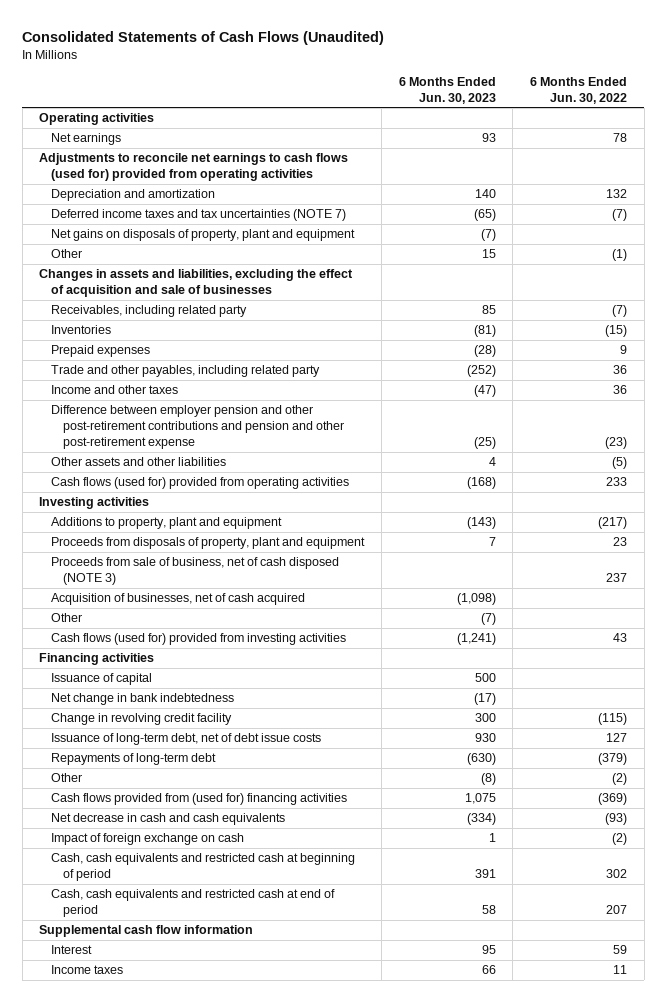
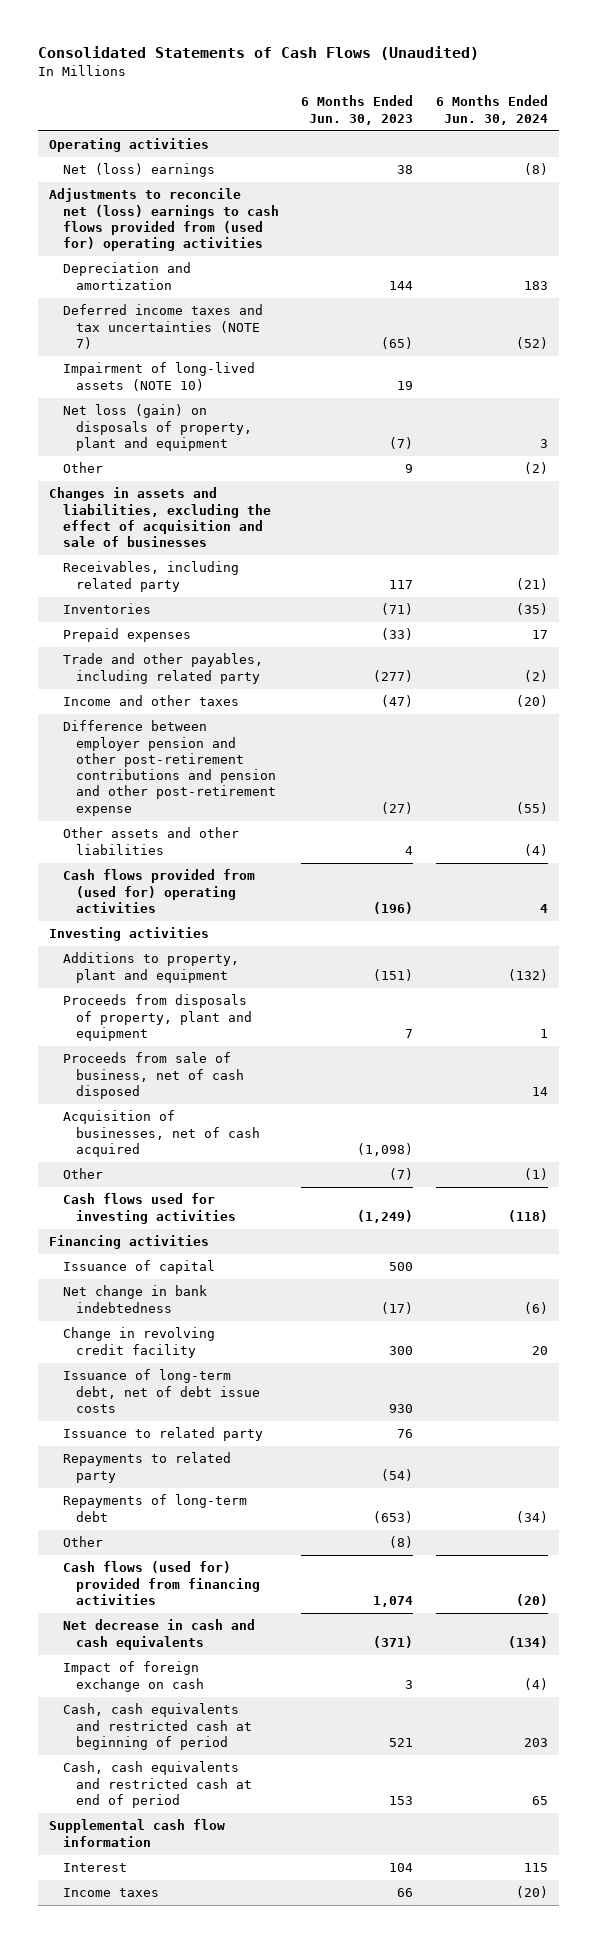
[530,76,628,104] 6 Months Ended Jun. 30, 2022 -> none
none -> [435,95,548,125] 6 Months Ended Jun. 30, 2024
[51,133,122,146] Net earnings -> [62,163,215,178] Net (loss) earnings
[481,133,496,143] 93 -> [397,165,414,175] 38
[39,153,349,182] Adjustments to reconcile net earnings to cash flows (used for) provided from operating activities -> [49,188,279,252] Adjustments to reconcile net (loss) earnings to cash flows provided from (used for) operating activities
[474,189,496,199] 140 -> [389,280,414,290] 144
none -> [62,362,255,391] Impairment of long-lived assets (NOTE 10)
[51,229,356,242] Net gains on disposals of property, plant and equipment -> [62,404,252,451] Net loss (gain) on disposals of property, plant and equipment
[481,249,496,259] 15 -> [405,464,414,474] 9
[481,305,496,315] 85 -> [389,579,414,589] 117
[473,325,496,338] (81) -> [381,603,414,616] (71)
[473,345,496,358] (28) -> [381,628,414,641] (33)
[466,365,496,378] (252) -> [373,669,414,682] (277)
[473,437,496,450] (25) -> [381,801,414,814] (27)
[51,477,350,490] Cash flows (used for) provided from operating activities -> [62,869,255,913] Cash flows provided from (used for) operating activities
[466,477,496,490] (168) -> [373,901,414,914] (196)
[466,517,496,530] (143) -> [373,968,414,981] (151)
[51,557,340,586] Proceeds from sale of business, net of cash disposed (NOTE 3) -> [62,1052,244,1099] Proceeds from sale of business, net of cash disposed
[51,633,347,646] Cash flows (used for) provided from investing activities -> [62,1193,236,1224] Cash flows used for investing activities
[456,633,496,646] (1,241) -> [357,1209,414,1223] (1,249)
none -> [62,1427,263,1442] Issuance to related party
none -> [62,1452,231,1483] Repayments to related party
[466,753,496,766] (630) -> [373,1510,414,1523] (653)
[51,793,348,806] Cash flows provided from (used for) financing activities -> [62,1561,260,1605] Cash flows (used for) provided from financing activities
[464,793,496,805] 1,075 -> [373,1595,414,1607] 1,074
[466,813,496,826] (334) -> [373,1635,414,1648] (371)
[488,833,496,843] 1 -> [405,1679,414,1689] 3
[474,869,496,879] 391 -> [389,1737,414,1747] 521
[481,905,496,915] 58 -> [389,1795,414,1805] 153
[481,945,496,955] 95 -> [389,1863,414,1873] 104

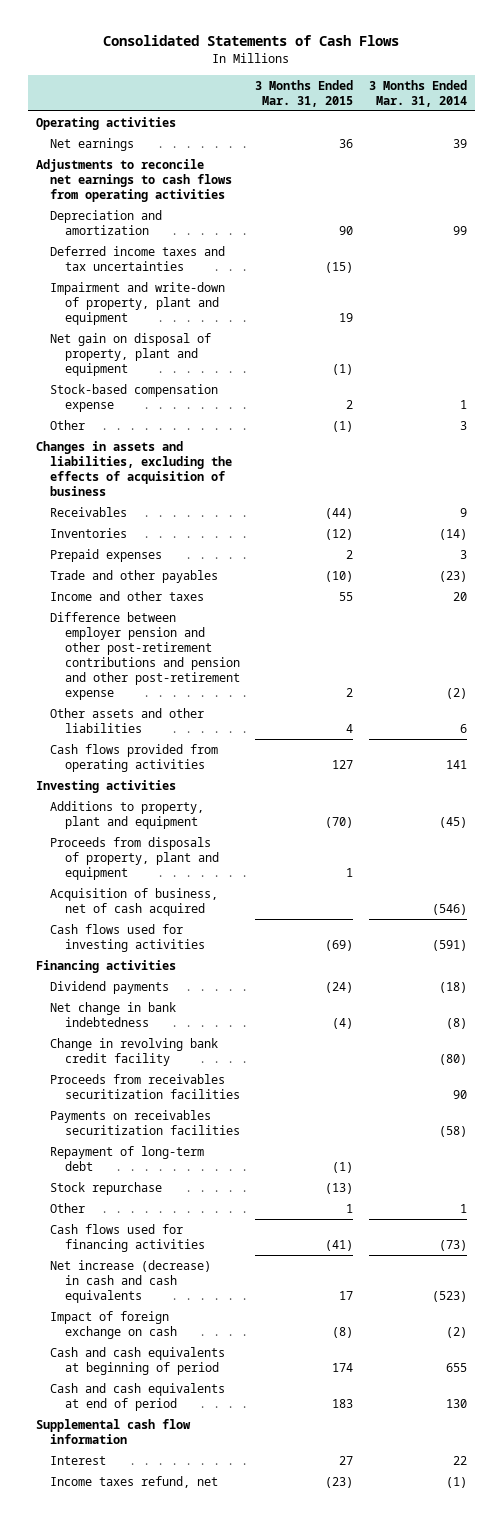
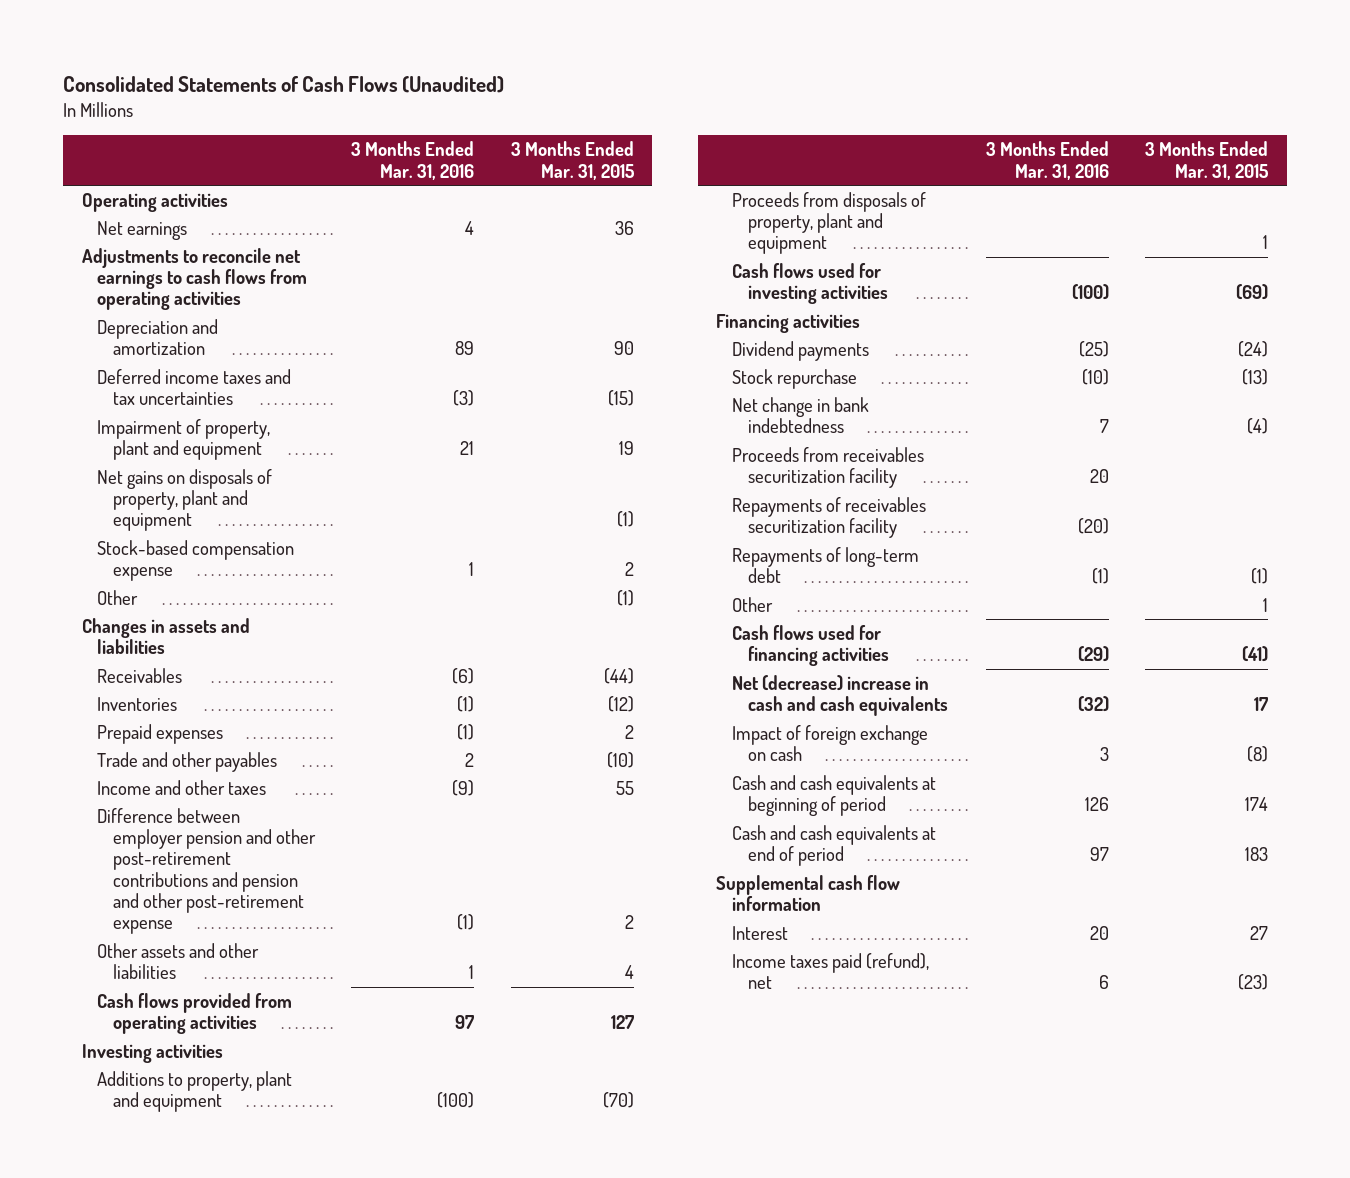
[103,35,400,47] Consolidated Statements of Cash Flows -> [63,76,505,94] Consolidated Statements of Cash Flows (Unaudited)
[369,79,468,107] 3 Months Ended Mar. 31, 2014 -> none
none -> [351,141,475,180] 3 Months Ended Mar. 31, 2016
[50,281,226,326] Impairment and write-down of property, plant and equipment -> [97,418,271,461] Impairment of property, plant and equipment
[50,332,212,377] Net gain on disposal of property, plant and equipment -> [97,468,273,532] Net gains on disposals of property, plant and equipment
[35,440,233,497] Changes in assets and liabilities, excluding the effects of acquisition of business -> [81,617,250,655] Changes in assets and liabilities
[50,887,219,917] Acquisition of business, net of cash acquired -> none
[50,1037,219,1067] Change in revolving bank credit facility -> none
[50,1073,240,1100] Proceeds from receivables securitization facilities -> none
[50,1109,240,1136] Payments on receivables securitization facilities -> none
[50,1145,205,1172] Repayment of long-term debt -> none
[50,1001,177,1028] Net change in bank indebtedness -> [731,396,869,434] Net change in bank indebtedness
none -> [731,446,924,489] Proceeds from receivables securitization facility
none -> [731,496,926,539] Repayments of receivables securitization facility
none -> [731,546,919,584] Repayments of long-term debt
[50,1259,212,1304] Net increase (decrease) in cash and cash equivalents -> [731,674,948,717] Net (decrease) increase in cash and cash equivalents
[50,1475,219,1488] Income taxes refund, net -> [731,952,929,990] Income taxes paid (refund), net

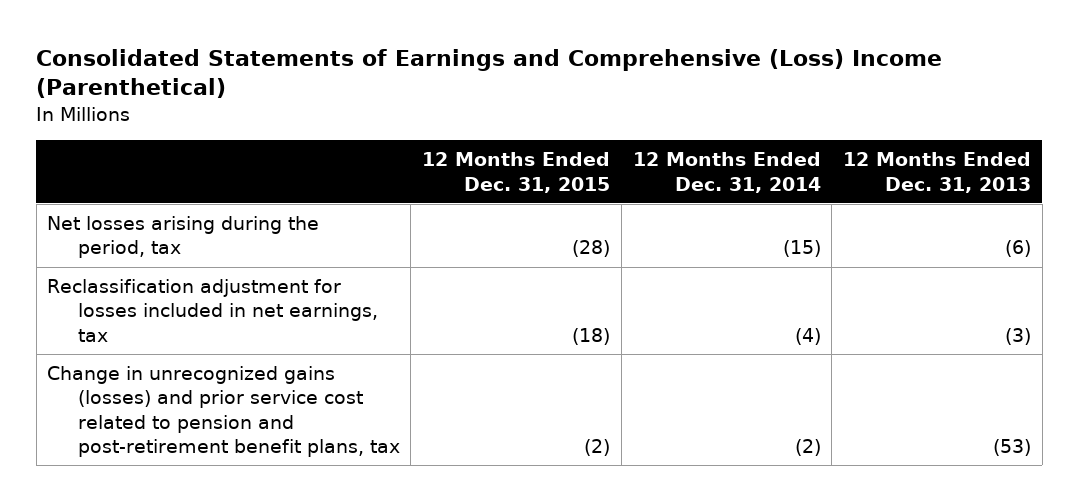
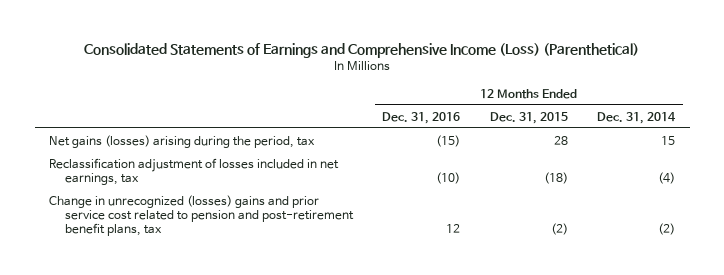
[36,48,943,99] Consolidated Statements of Earnings and Comprehensive (Loss) Income (Parenthetical) -> [84,42,640,58] Consolidated Statements of Earnings and Comprehensive Income (Loss) (Parenthetical)
[843,152,1032,193] 12 Months Ended Dec. 31, 2013 -> none
none -> [382,111,461,124] Dec. 31, 2016
[47,216,320,259] Net losses arising during the period, tax -> [49,134,316,148] Net gains (losses) arising during the period, tax
[572,240,611,258] (28) -> [553,135,568,145] 28
[782,240,821,258] (15) -> [661,135,676,145] 15
[47,279,378,342] Reclassification adjustment for losses included in net earnings, tax -> [49,157,340,186] Reclassification adjustment of losses included in net earnings, tax
[47,366,400,457] Change in unrecognized gains (losses) and prior service cost related to pension and post-retirement benefit plans, tax -> [49,194,354,237] Change in unrecognized (losses) gains and prior service cost related to pension and post-retirement benefit plans, tax

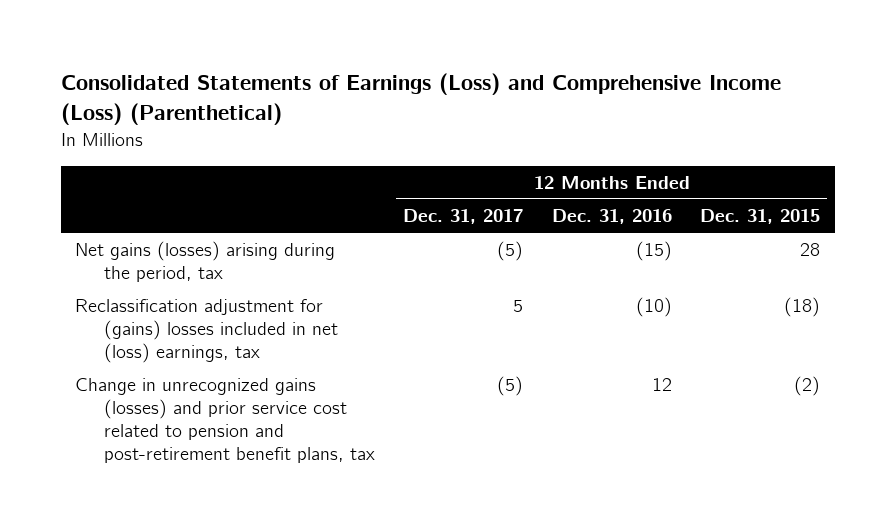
[84,42,640,58] Consolidated Statements of Earnings and Comprehensive Income (Loss) (Parenthetical) -> [60,73,781,126] Consolidated Statements of Earnings (Loss) and Comprehensive Income (Loss) (Parenthetical)
[597,111,677,124] Dec. 31, 2014 -> none
none -> [403,209,524,225] Dec. 31, 2017
[49,157,340,186] Reclassification adjustment of losses included in net earnings, tax -> [74,299,338,364] Reclassification adjustment for (gains) losses included in net (loss) earnings, tax
[49,194,354,237] Change in unrecognized (losses) gains and prior service cost related to pension and post-retirement benefit plans, tax -> [74,378,375,464] Change in unrecognized gains (losses) and prior service cost related to pension and post-retirement benefit plans, tax

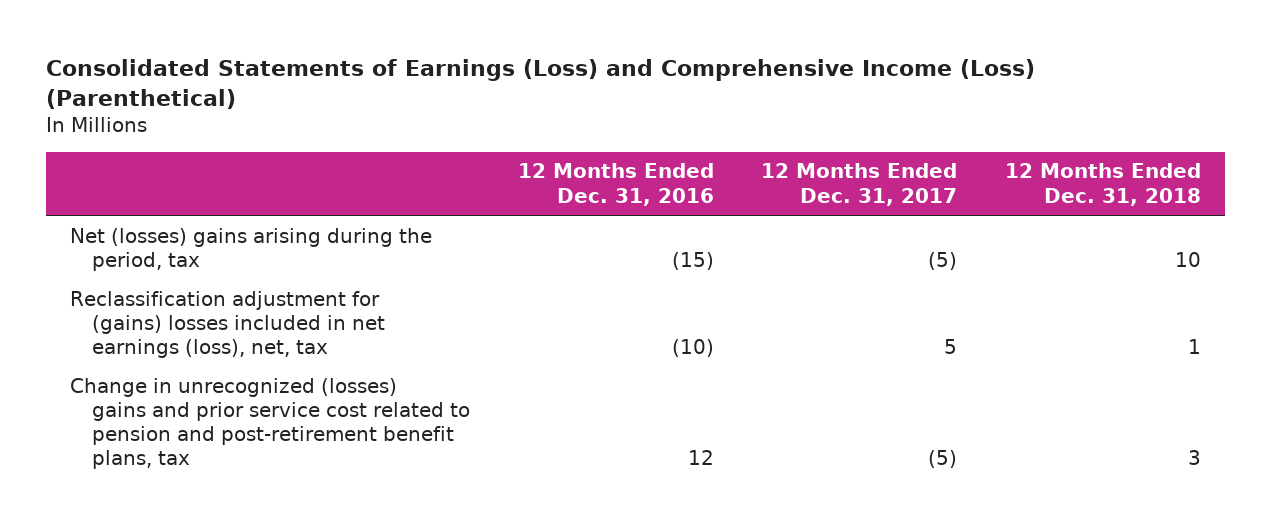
[700,209,821,225] Dec. 31, 2015 -> none
none -> [1004,163,1201,206] 12 Months Ended Dec. 31, 2018
[74,241,335,283] Net gains (losses) arising during the period, tax -> [70,227,433,271] Net (losses) gains arising during the period, tax
[74,299,338,364] Reclassification adjustment for (gains) losses included in net (loss) earnings, tax -> [70,290,385,358] Reclassification adjustment for (gains) losses included in net earnings (loss), net, tax
[74,378,375,464] Change in unrecognized gains (losses) and prior service cost related to pension and post-retirement benefit plans, tax -> [70,377,470,469] Change in unrecognized (losses) gains and prior service cost related to pension and post-retirement benefit plans, tax

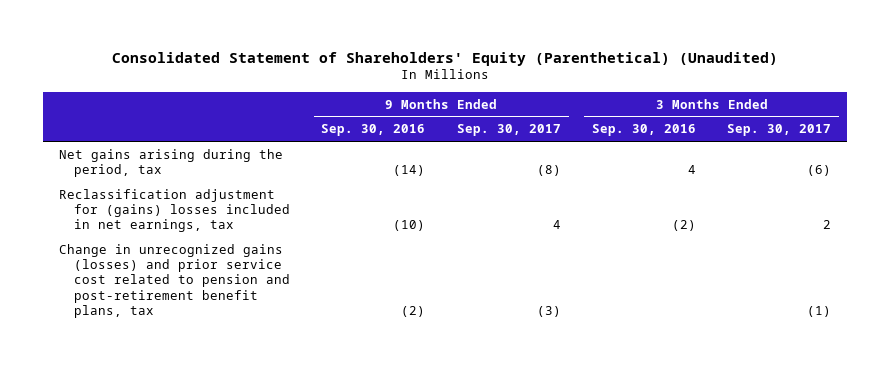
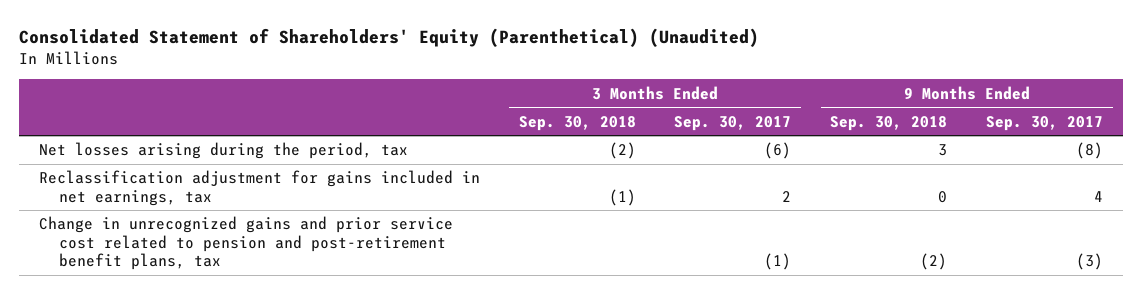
[321,124,426,137] Sep. 30, 2016 -> none
[592,124,697,137] Sep. 30, 2016 -> none
none -> [518,115,636,131] Sep. 30, 2018
none -> [830,115,948,131] Sep. 30, 2018
[59,148,284,178] Net gains arising during the period, tax -> [38,142,408,160] Net losses arising during the period, tax
[59,188,291,233] Reclassification adjustment for (gains) losses included in net earnings, tax -> [38,170,480,206] Reclassification adjustment for gains included in net earnings, tax
[59,243,291,318] Change in unrecognized gains (losses) and prior service cost related to pension and post-retirement benefit plans, tax -> [38,216,453,271] Change in unrecognized gains and prior service cost related to pension and post-retirement benefit plans, tax

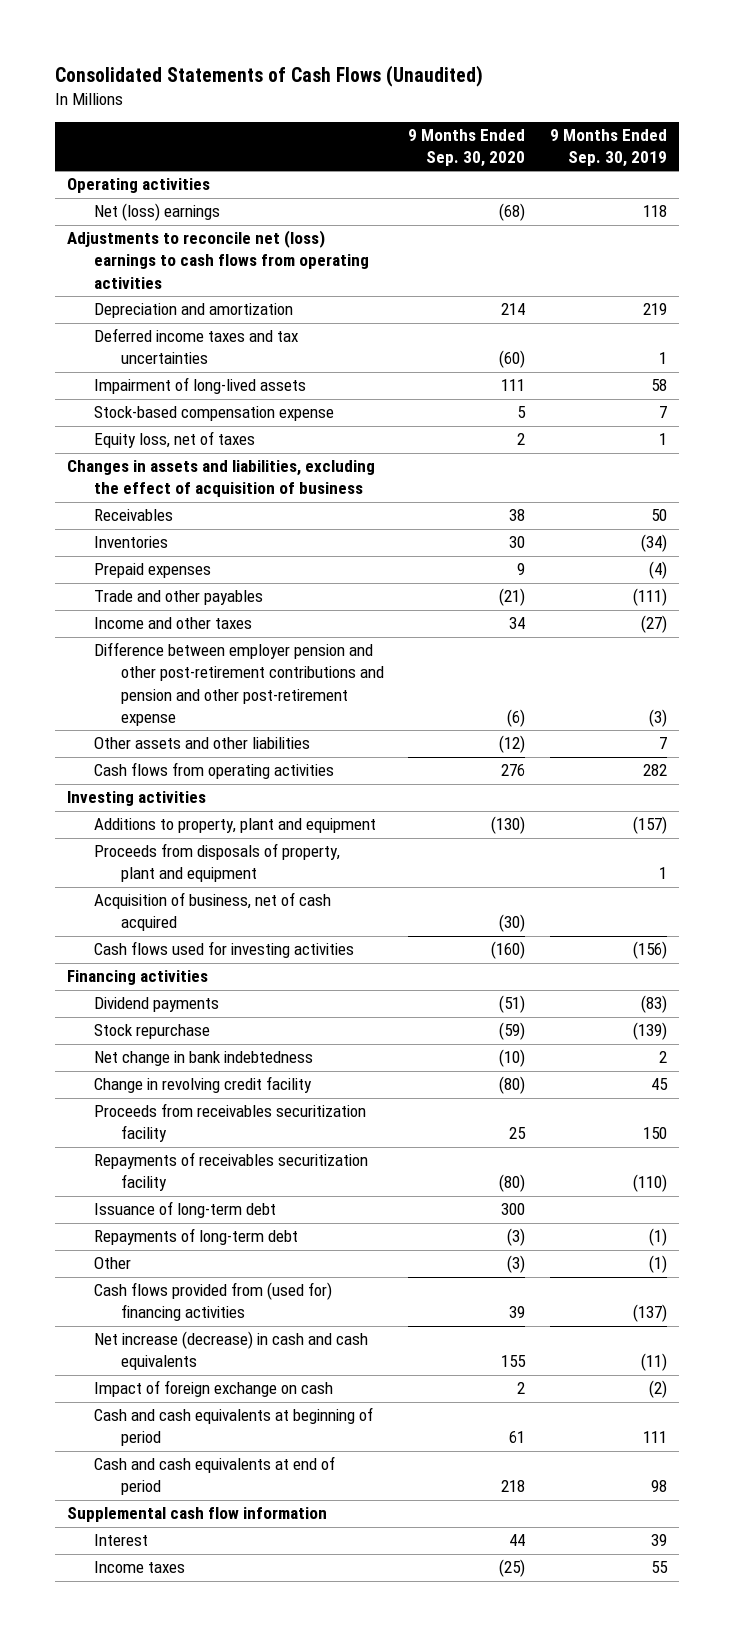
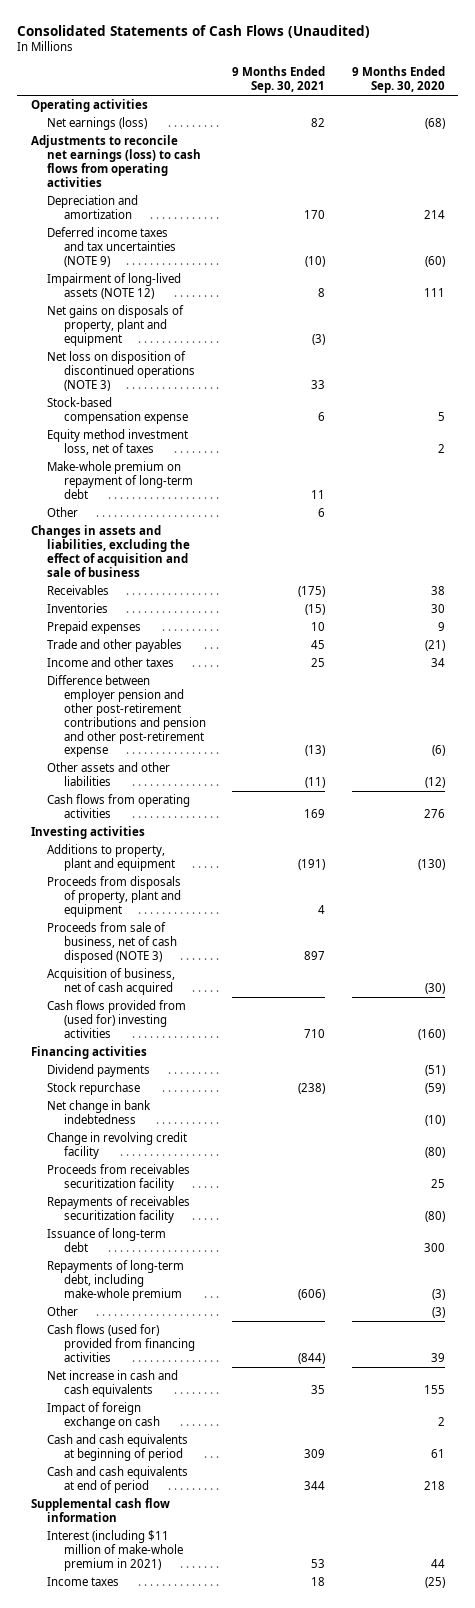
[549,129,667,168] 9 Months Ended Sep. 30, 2019 -> none
none -> [232,66,326,94] 9 Months Ended Sep. 30, 2021
[93,203,220,222] Net (loss) earnings -> [47,117,148,131] Net earnings (loss)
[67,230,369,289] Adjustments to reconcile net (loss) earnings to cash flows from operating activities -> [30,135,202,187] Adjustments to reconcile net earnings (loss) to cash flows from operating activities
[93,328,298,365] Deferred income taxes and tax uncertainties -> [47,227,176,268] Deferred income taxes and tax uncertainties (NOTE 9)
[93,377,306,395] Impairment of long-lived assets -> [47,273,182,300] Impairment of long-lived assets (NOTE 12)
none -> [47,305,185,347] Net gains on disposals of property, plant and equipment
none -> [47,351,195,392] Net loss on disposition of discontinued operations (NOTE 3)
[93,431,255,449] Equity loss, net of taxes -> [47,429,189,456] Equity method investment loss, net of taxes
none -> [47,461,193,500] Make-whole premium on repayment of long-term debt
none -> [47,507,79,518] Other
[67,460,376,498] Changes in assets and liabilities, excluding the effect of acquisition of business -> [30,525,191,577] Changes in assets and liabilities, excluding the effect of acquisition and sale of business
none -> [47,922,177,964] Proceeds from sale of business, net of cash disposed (NOTE 3)
[93,941,354,959] Cash flows used for investing activities -> [47,1000,187,1039] Cash flows provided from (used for) investing activities
[93,1228,298,1246] Repayments of long-term debt -> [47,1260,185,1302] Repayments of long-term debt, including make-whole premium
[93,1282,332,1322] Cash flows provided from (used for) financing activities -> [47,1324,195,1363] Cash flows (used for) provided from financing activities
[93,1331,368,1371] Net increase (decrease) in cash and cash equivalents -> [47,1370,179,1398] Net increase in cash and cash equivalents
[93,1534,148,1547] Interest -> [47,1530,183,1572] Interest (including $11 million of make-whole premium in 2021)

